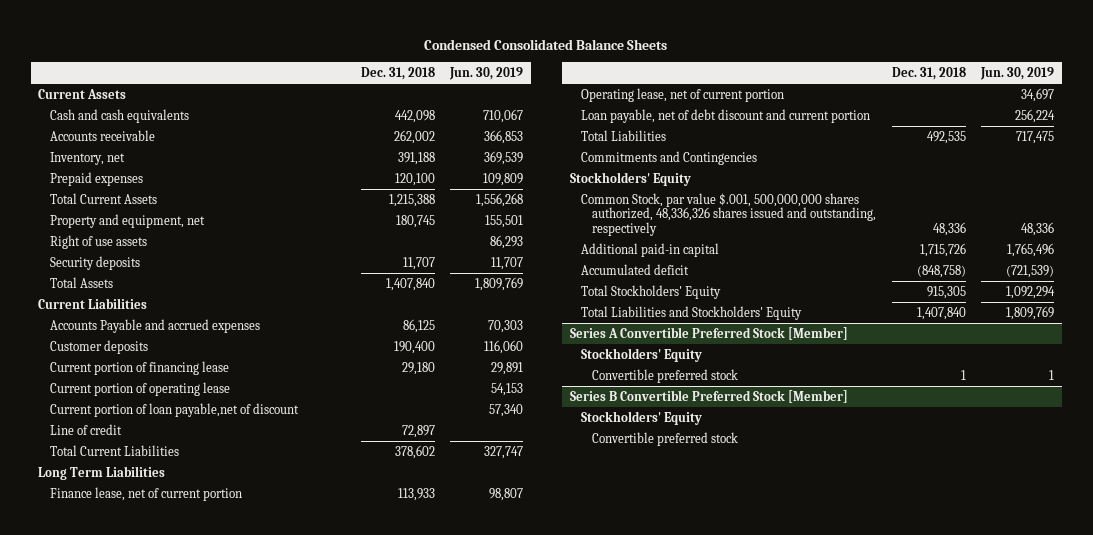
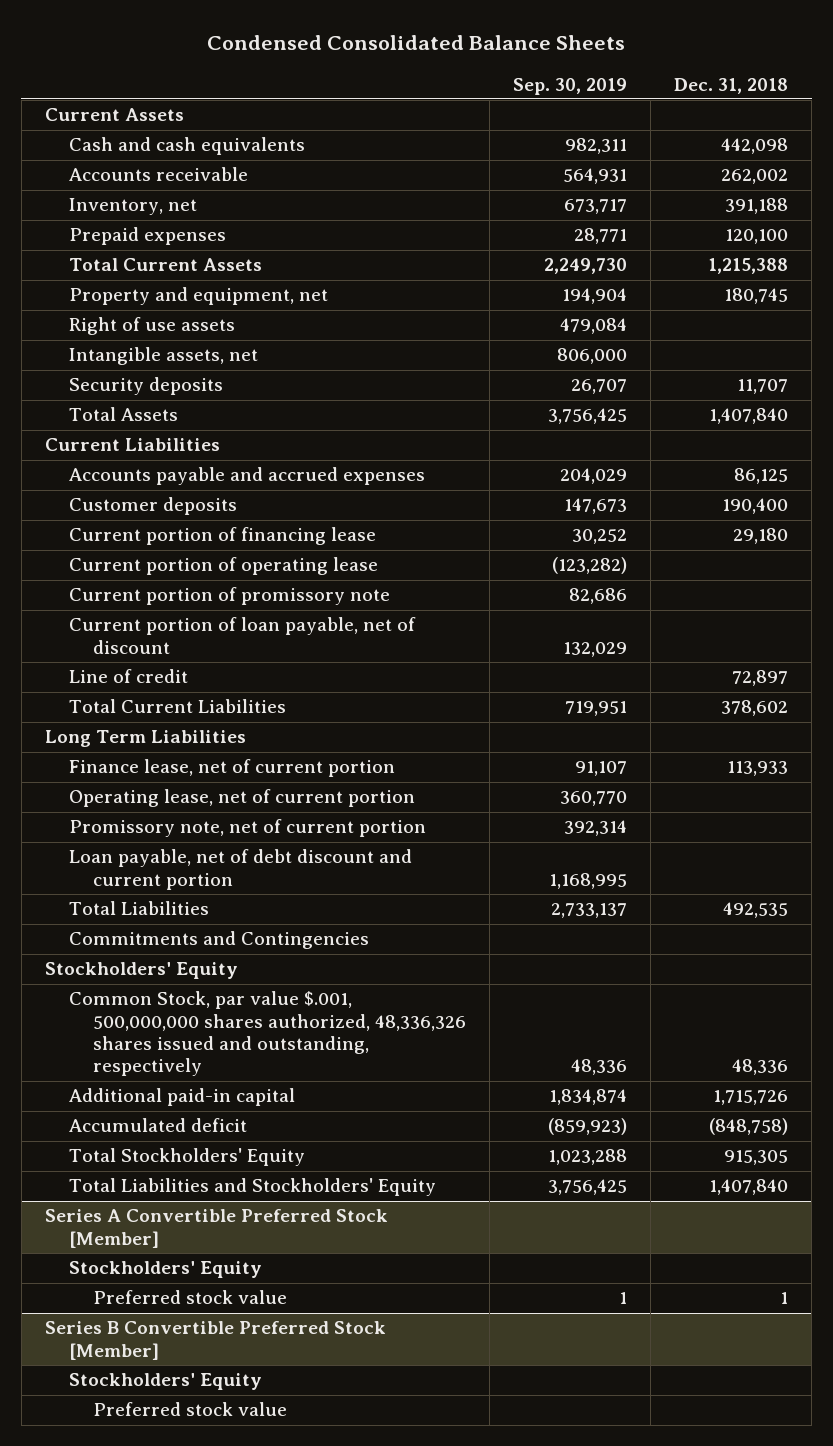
[449,66,524,80] Jun. 30, 2019 -> none
none -> [513,77,628,95] Sep. 30, 2019
none -> [68,347,258,366] Intangible assets, net
[49,318,260,333] Accounts Payable and accrued expenses -> [68,467,425,486] Accounts payable and accrued expenses
none -> [68,587,390,606] Current portion of promissory note
[49,402,299,417] Current portion of loan payable,net of discount -> [68,617,416,654] Current portion of loan payable, net of discount
none -> [68,819,426,838] Promissory note, net of current portion
[592,368,739,383] Convertible preferred stock -> [93,1290,288,1305] Preferred stock value
[592,431,739,446] Convertible preferred stock -> [93,1402,288,1417] Preferred stock value

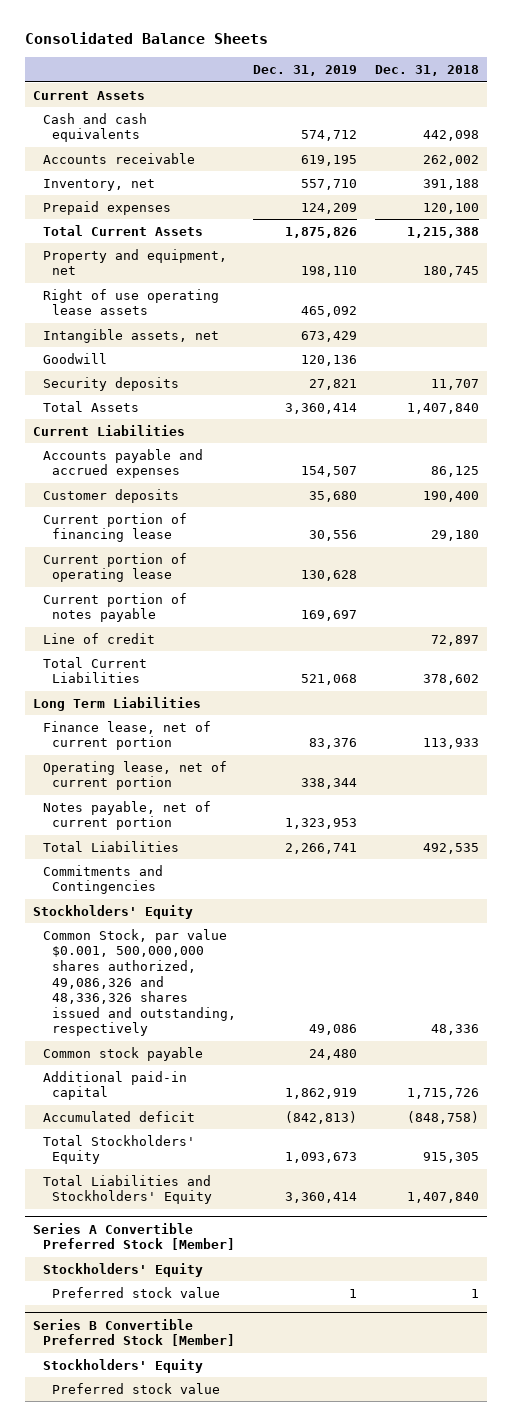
[207,35,626,51] Condensed Consolidated Balance Sheets -> [24,32,268,45] Consolidated Balance Sheets
[513,77,628,95] Sep. 30, 2019 -> none
none -> [253,64,358,76] Dec. 31, 2019
[68,317,235,336] Right of use assets -> [42,288,219,316] Right of use operating lease assets
none -> [42,352,107,364] Goodwill
[68,617,416,654] Current portion of loan payable, net of discount -> none
[68,587,390,606] Current portion of promissory note -> [42,592,187,623] Current portion of notes payable
[68,849,412,890] Loan payable, net of debt discount and current portion -> none
[68,819,426,838] Promissory note, net of current portion -> [42,800,211,831] Notes payable, net of current portion
[68,991,467,1077] Common Stock, par value $.001, 500,000,000 shares authorized, 48,336,326 shares issued and outstanding, respectively -> [42,928,237,1037] Common Stock, par value $0.001, 500,000,000 shares authorized, 49,086,326 and 48,336,326 shares issued and outstanding, respectively
none -> [42,1046,203,1061] Common stock payable

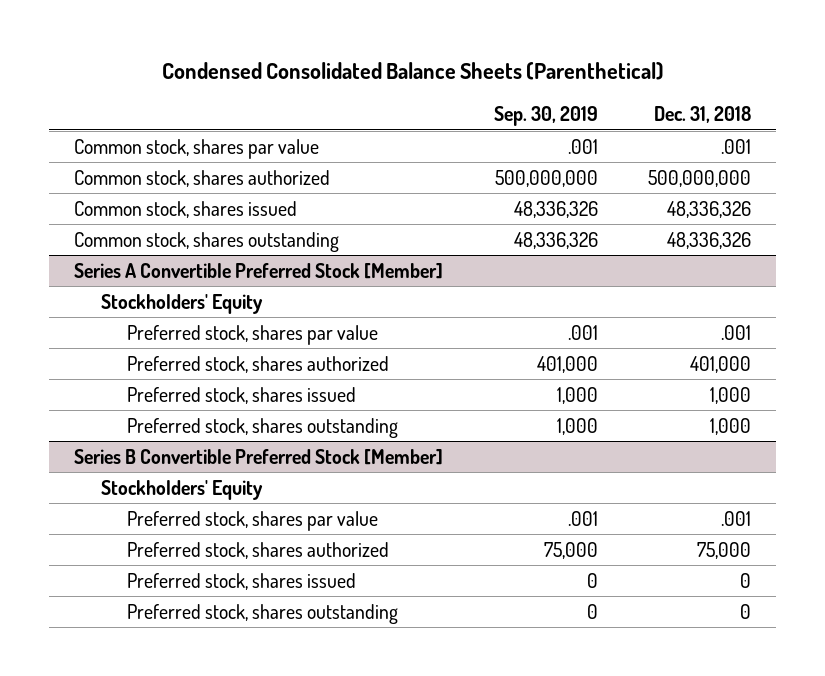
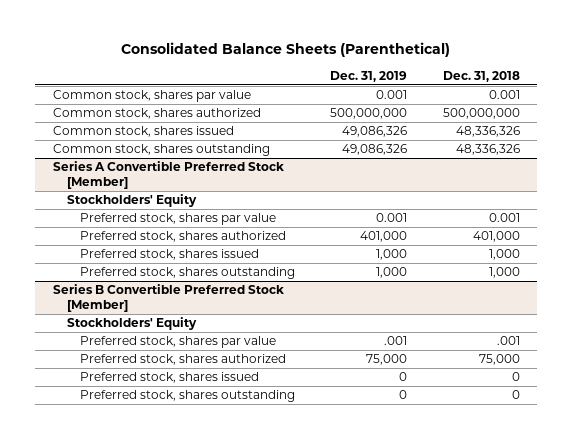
[161,61,664,80] Condensed Consolidated Balance Sheets (Parenthetical) -> [121,42,451,58] Consolidated Balance Sheets (Parenthetical)
[493,105,598,126] Sep. 30, 2019 -> none
none -> [330,70,408,82] Dec. 31, 2019
[720,138,751,154] .001 -> [488,90,520,100] 0.001
[720,324,751,340] .001 -> [488,213,520,223] 0.001

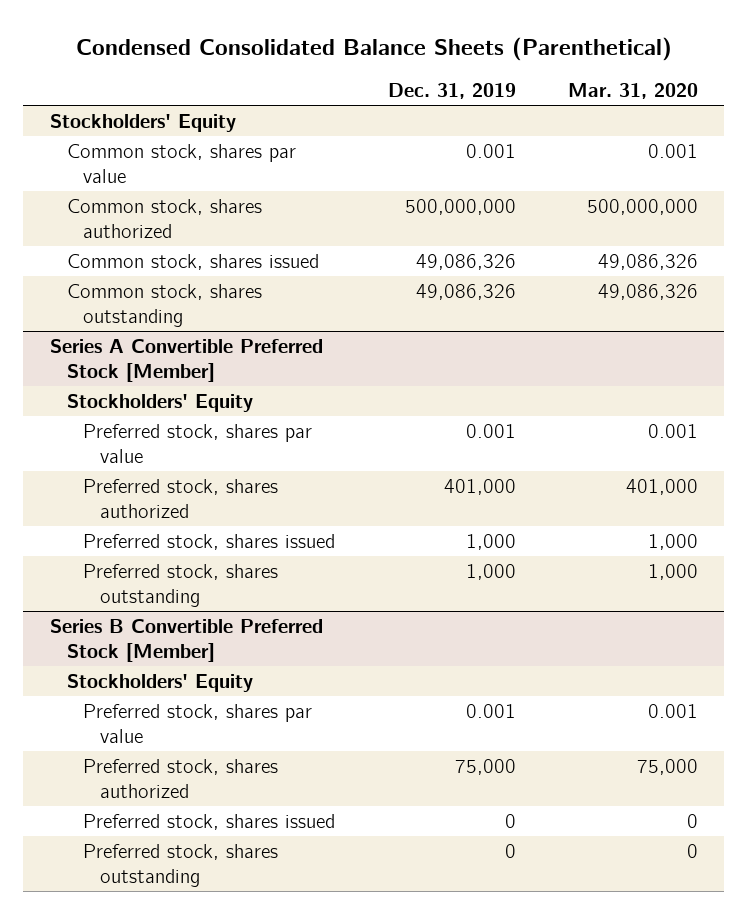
[121,42,451,58] Consolidated Balance Sheets (Parenthetical) -> [75,36,672,61] Condensed Consolidated Balance Sheets (Parenthetical)
[442,70,520,82] Dec. 31, 2018 -> none
none -> [568,82,699,99] Mar. 31, 2020
none -> [49,114,236,133] Stockholders' Equity
[384,336,408,346] .001 -> [465,704,516,719] 0.001

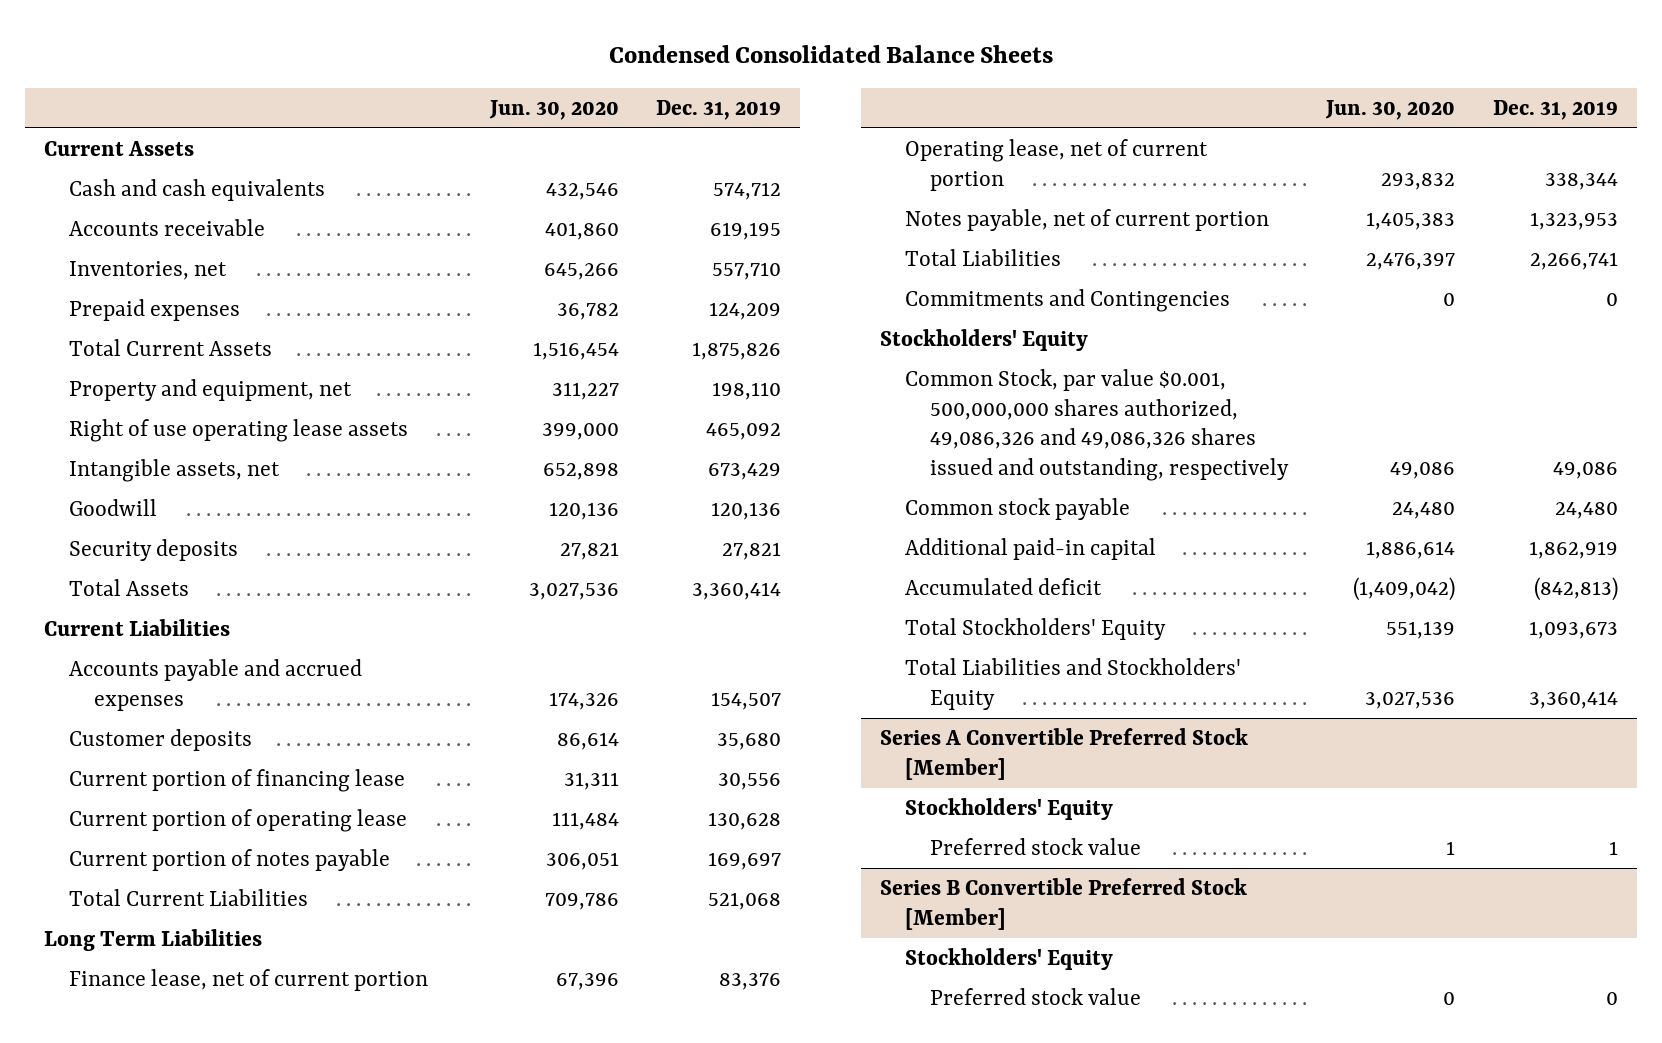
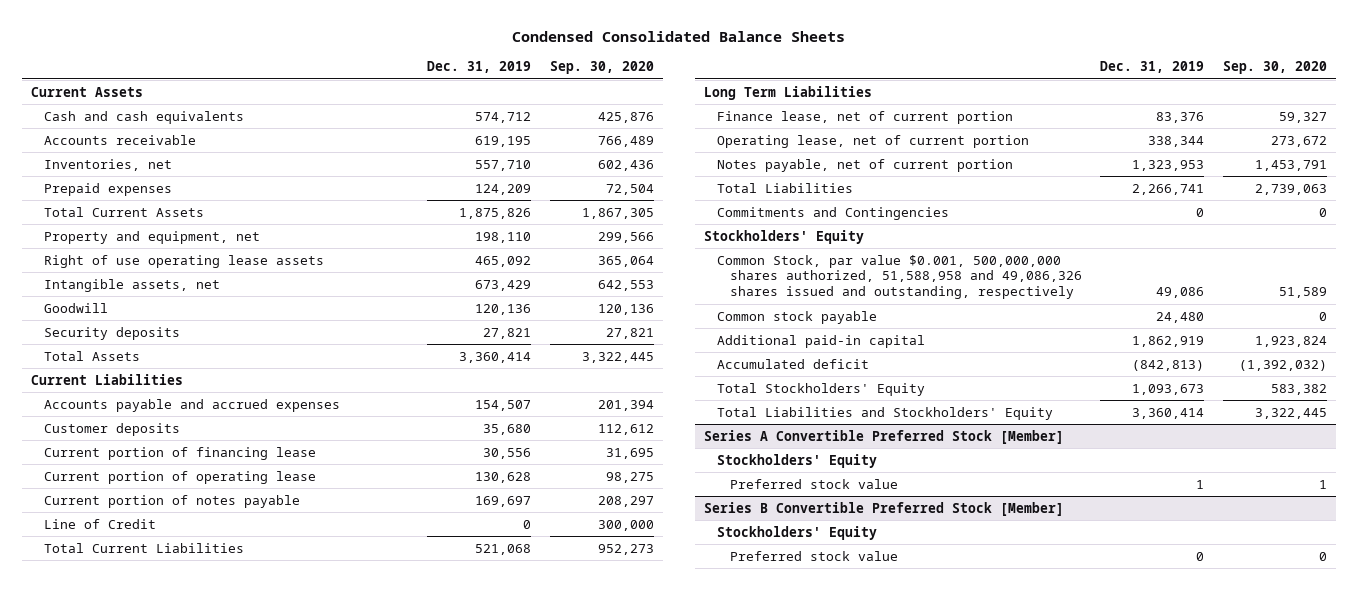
[488,99,619,120] Jun. 30, 2020 -> none
none -> [549,61,654,75] Sep. 30, 2020
none -> [43,518,156,529] Line of Credit
[905,369,1290,482] Common Stock, par value $0.001, 500,000,000 shares authorized, 49,086,326 and 49,086,326 shares issued and outstanding, respectively -> [717,254,1082,300] Common Stock, par value $0.001, 500,000,000 shares authorized, 51,588,958 and 49,086,326 shares issued and outstanding, respectively

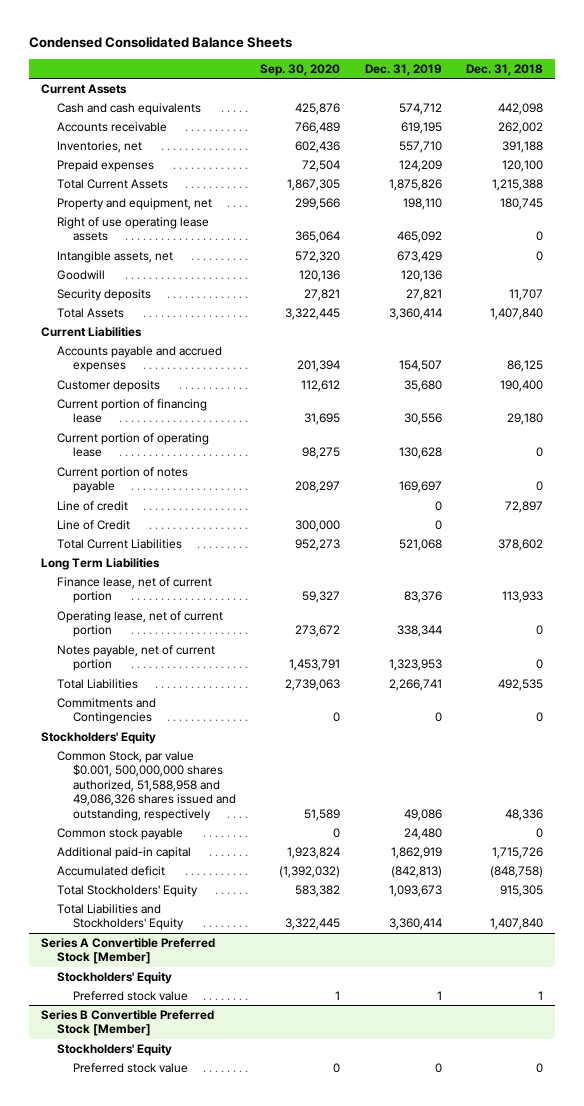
none -> [466,63,544,76] Dec. 31, 2018
[597,279,654,291] 642,553 -> [295,250,341,263] 572,320
none -> [56,500,128,511] Line of credit

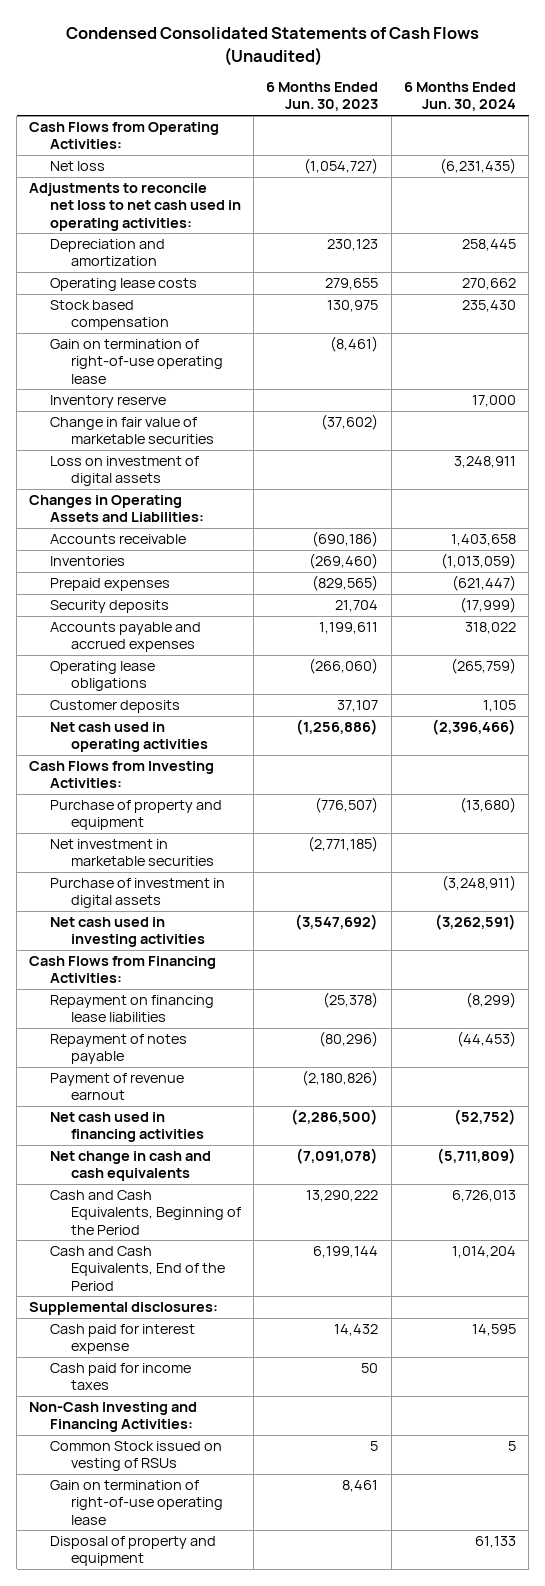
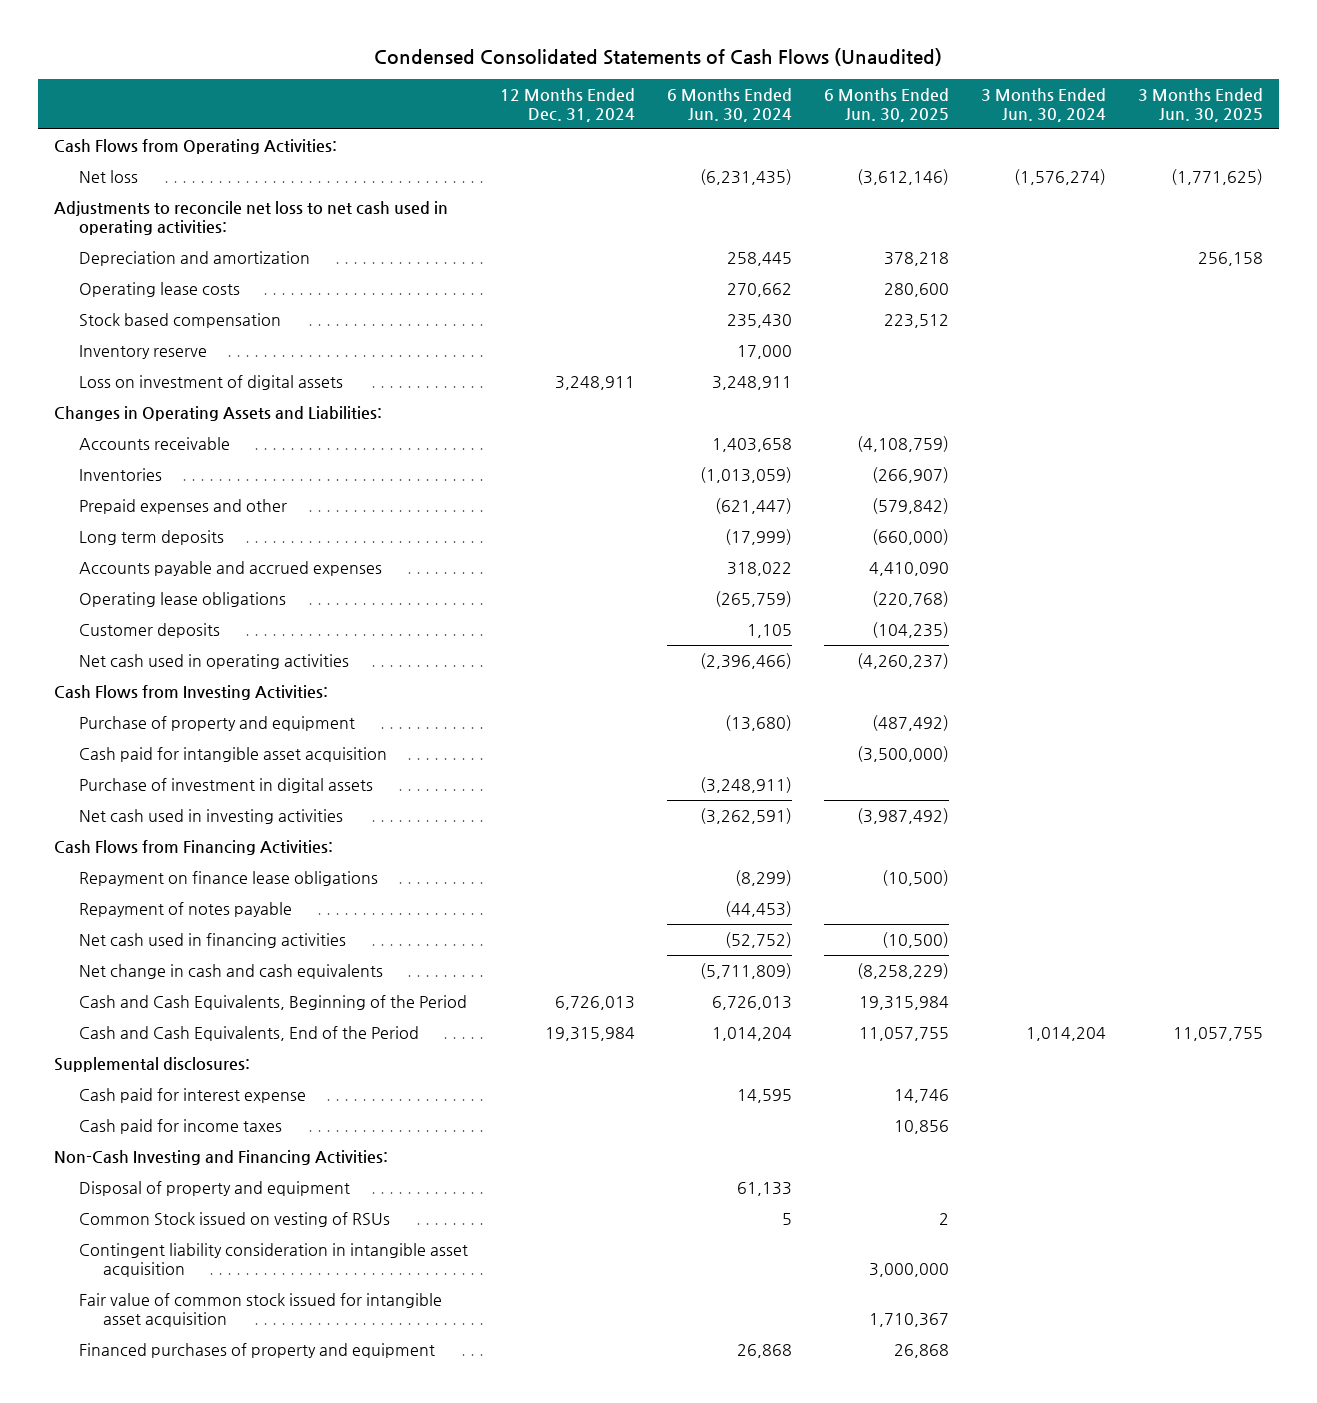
[266,82,379,112] 6 Months Ended Jun. 30, 2023 -> none
none -> [499,88,635,123] 12 Months Ended Dec. 31, 2024
none -> [823,88,949,123] 6 Months Ended Jun. 30, 2025
none -> [980,88,1106,123] 3 Months Ended Jun. 30, 2024
none -> [1137,88,1263,123] 3 Months Ended Jun. 30, 2025
[49,339,223,384] Gain on termination of right-of-use operating lease -> none
[49,417,214,445] Change in fair value of marketable securities -> none
[49,578,170,592] Prepaid expenses -> [78,498,287,514] Prepaid expenses and other
[49,600,169,614] Security deposits -> [78,529,224,545] Long term deposits
[49,839,214,867] Net investment in marketable securities -> none
none -> [78,746,387,762] Cash paid for intangible asset acquisition
[49,995,214,1023] Repayment on financing lease liabilities -> [78,870,378,886] Repayment on finance lease obligations
[49,1073,184,1101] Payment of revenue earnout -> none
[49,1480,223,1525] Gain on termination of right-of-use operating lease -> none
[49,1441,222,1472] Common Stock issued on vesting of RSUs -> [78,1211,390,1227] Common Stock issued on vesting of RSUs
none -> [78,1242,468,1277] Contingent liability consideration in intangible asset acquisition
none -> [78,1292,442,1327] Fair value of common stock issued for intangible asset acquisition
none -> [78,1342,435,1358] Financed purchases of property and equipment

